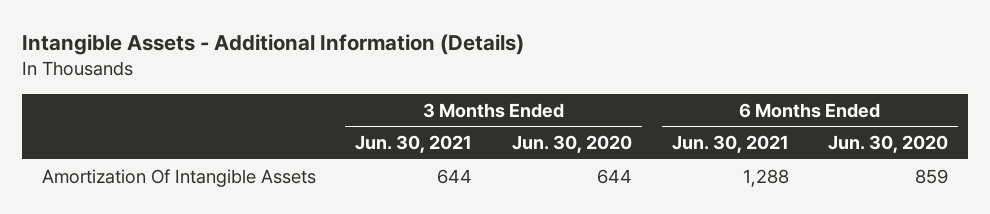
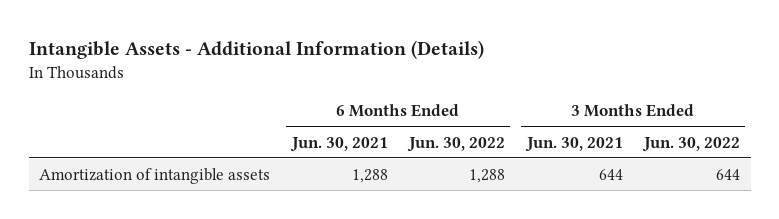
[512,134,633,153] Jun. 30, 2020 -> none
[828,134,949,153] Jun. 30, 2020 -> none
none -> [407,136,506,152] Jun. 30, 2022
none -> [641,136,740,152] Jun. 30, 2022
[41,168,316,187] Amortization Of Intangible Assets -> [39,168,271,185] Amortization of intangible assets

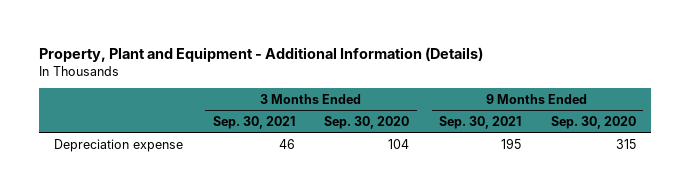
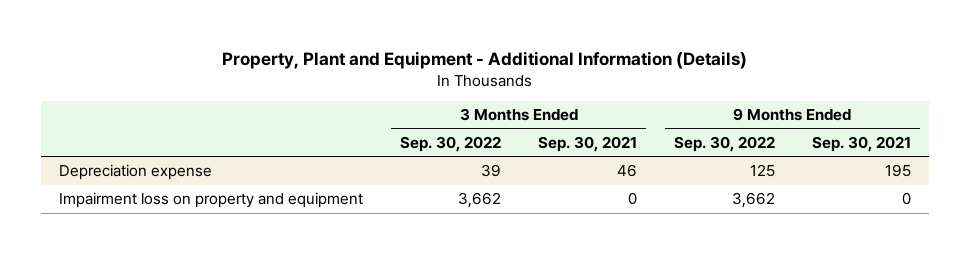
[324,115,410,129] Sep. 30, 2020 -> none
[550,115,636,129] Sep. 30, 2020 -> none
none -> [400,135,502,152] Sep. 30, 2022
none -> [674,135,776,152] Sep. 30, 2022
none -> [59,192,364,209] Impairment loss on property and equipment

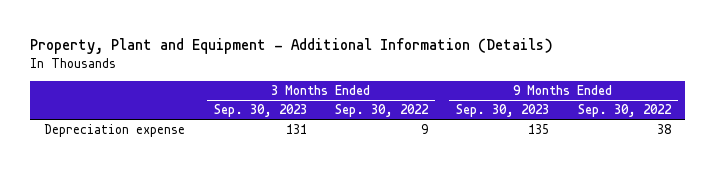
[538,135,638,152] Sep. 30, 2021 -> none
[811,135,911,152] Sep. 30, 2021 -> none
none -> [213,104,307,118] Sep. 30, 2023
none -> [456,104,550,118] Sep. 30, 2023
[59,192,364,209] Impairment loss on property and equipment -> none
[481,164,502,178] 39 -> [420,124,428,135] 9
[750,164,776,178] 125 -> [656,124,671,135] 38

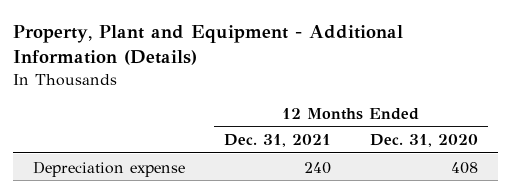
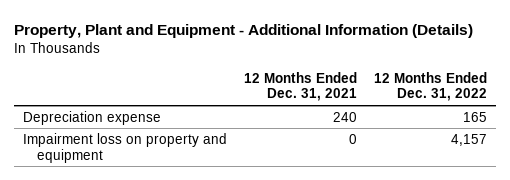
[370,134,479,148] Dec. 31, 2020 -> none
none -> [374,71,488,102] 12 Months Ended Dec. 31, 2022
none -> [22,132,227,163] Impairment loss on property and equipment

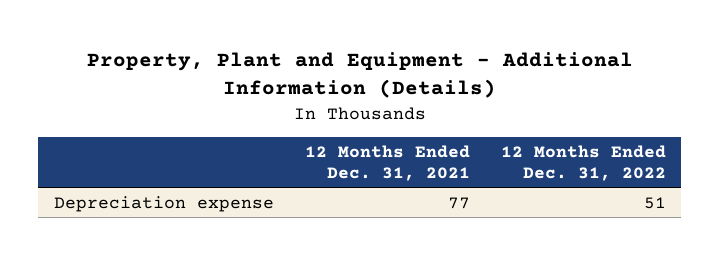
[22,132,227,163] Impairment loss on property and equipment -> none
[332,111,357,122] 240 -> [447,196,470,209] 77
[463,111,488,122] 165 -> [643,196,666,209] 51

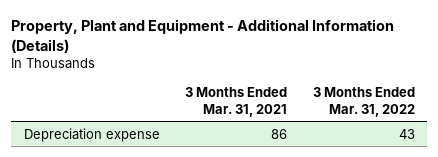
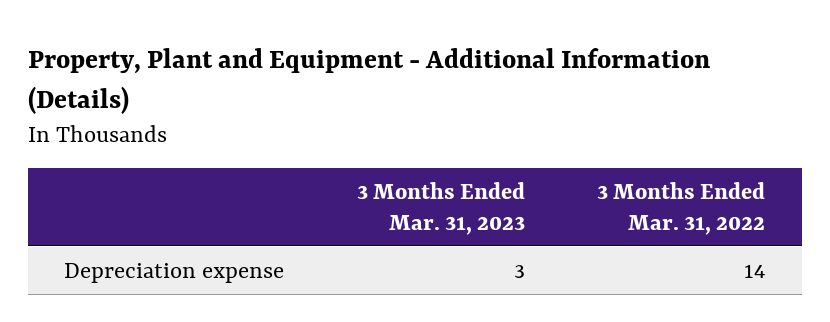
[185,87,288,118] 3 Months Ended Mar. 31, 2021 -> none
none -> [356,181,525,235] 3 Months Ended Mar. 31, 2023
[398,128,415,139] 43 -> [744,263,766,278] 14

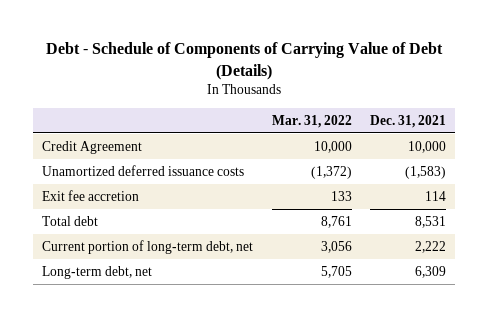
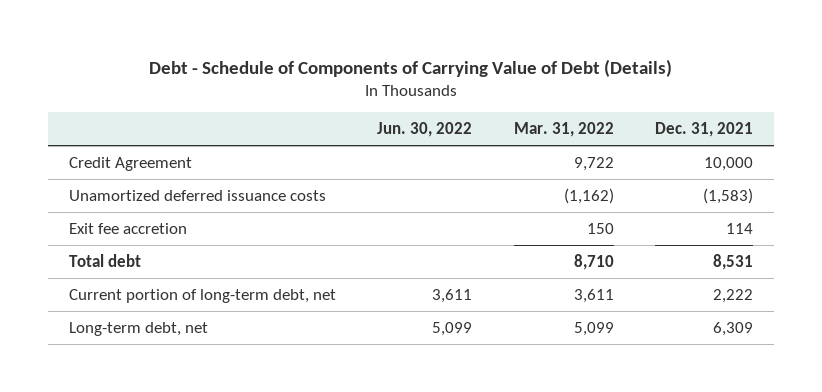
none -> [377,122,473,138] Jun. 30, 2022
[313,140,352,153] 10,000 -> [573,156,614,171] 9,722
[310,165,352,179] (1,372) -> [563,187,614,204] (1,162)
[330,190,352,201] 133 -> [586,222,614,234] 150
[320,215,352,228] 8,761 -> [573,253,614,270] 8,710
[320,240,352,253] 3,056 -> [573,288,614,303] 3,611
[320,265,352,278] 5,705 -> [573,321,614,336] 5,099

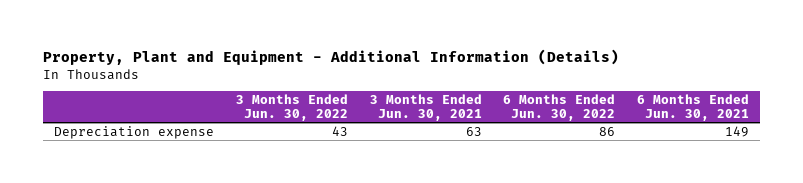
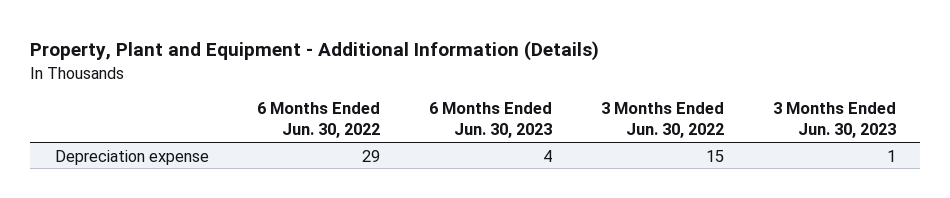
[369,93,482,122] 3 Months Ended Jun. 30, 2021 -> none
[637,93,750,122] 6 Months Ended Jun. 30, 2021 -> none
none -> [429,102,553,139] 6 Months Ended Jun. 30, 2023
none -> [772,102,896,139] 3 Months Ended Jun. 30, 2023
[331,125,348,136] 43 -> [705,149,724,162] 15
[599,126,616,136] 86 -> [362,149,381,162] 29

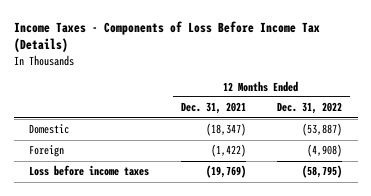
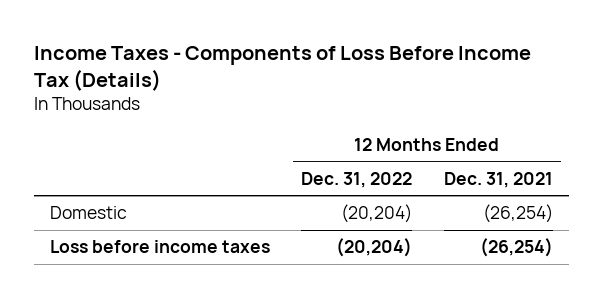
[29,145,65,158] Foreign -> none
[205,123,246,137] (18,347) -> [483,204,554,224] (26,254)
[301,123,342,137] (53,887) -> [341,204,413,224] (20,204)
[205,165,246,179] (19,769) -> [480,238,554,258] (26,254)
[301,165,342,179] (58,795) -> [336,238,413,258] (20,204)

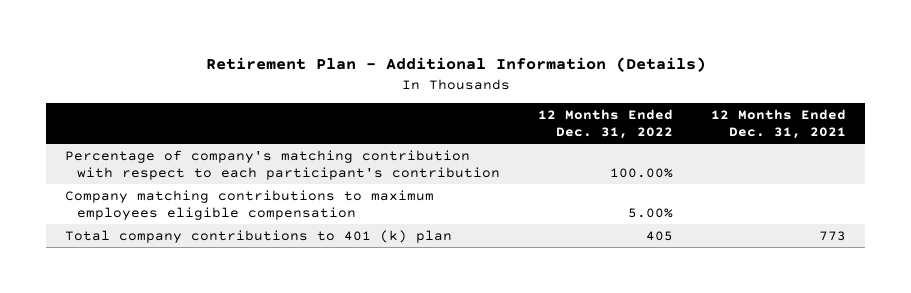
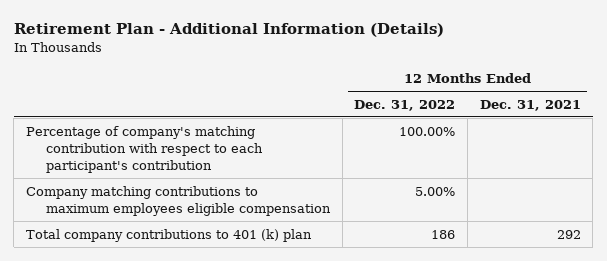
[646,230,674,241] 405 -> [431,229,456,239] 186
[819,230,847,241] 773 -> [556,229,581,239] 292

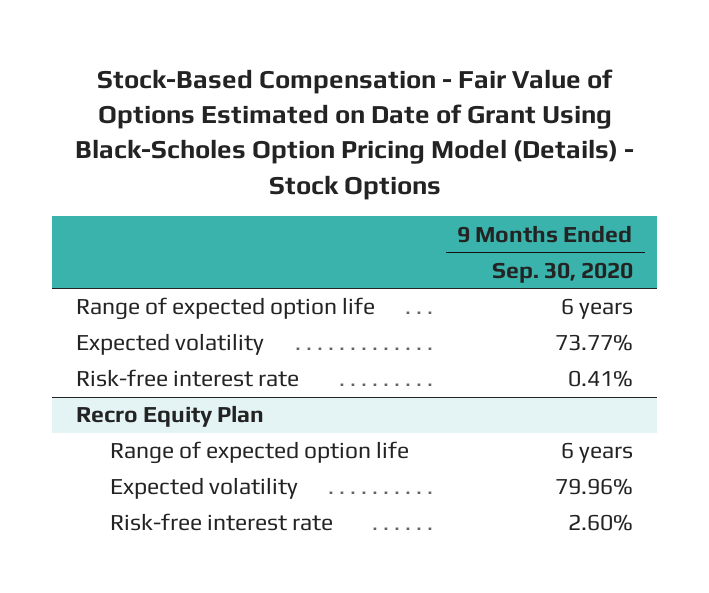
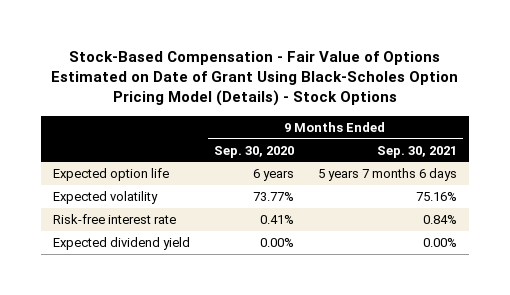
none -> [376,145,457,158] Sep. 30, 2021
[76,297,376,321] Range of expected option life -> [53,168,170,182] Expected option life
[76,405,265,428] Recro Equity Plan -> none
[110,441,410,465] Range of expected option life -> none
[110,477,299,500] Expected volatility -> none
[110,513,334,532] Risk-free interest rate -> none
none -> [53,237,191,251] Expected dividend yield

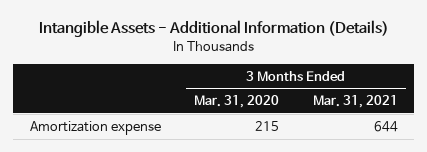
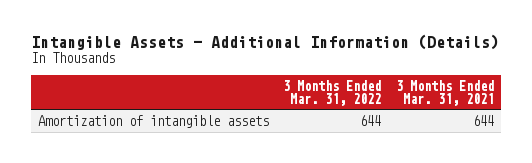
[194,95,280,109] Mar. 31, 2020 -> none
none -> [283,79,382,106] 3 Months Ended Mar. 31, 2022
[29,120,161,135] Amortization expense -> [37,114,269,128] Amortization of intangible assets

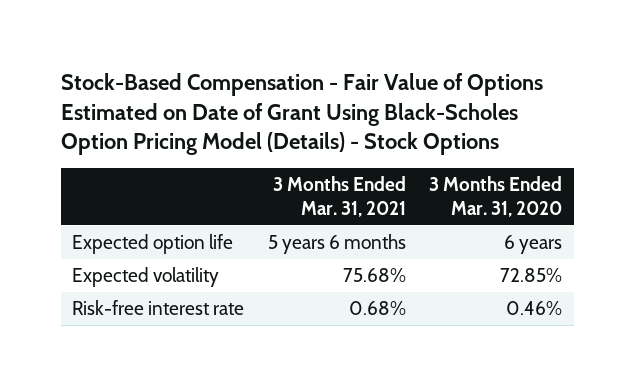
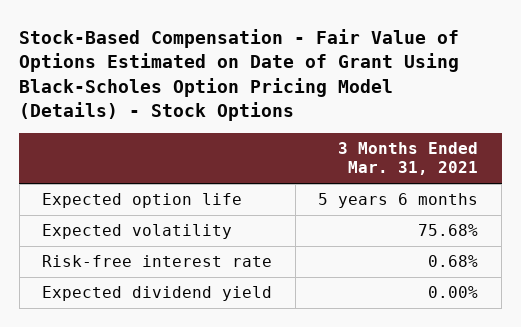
[428,175,562,218] 3 Months Ended Mar. 31, 2020 -> none
none -> [42,286,273,302] Expected dividend yield

